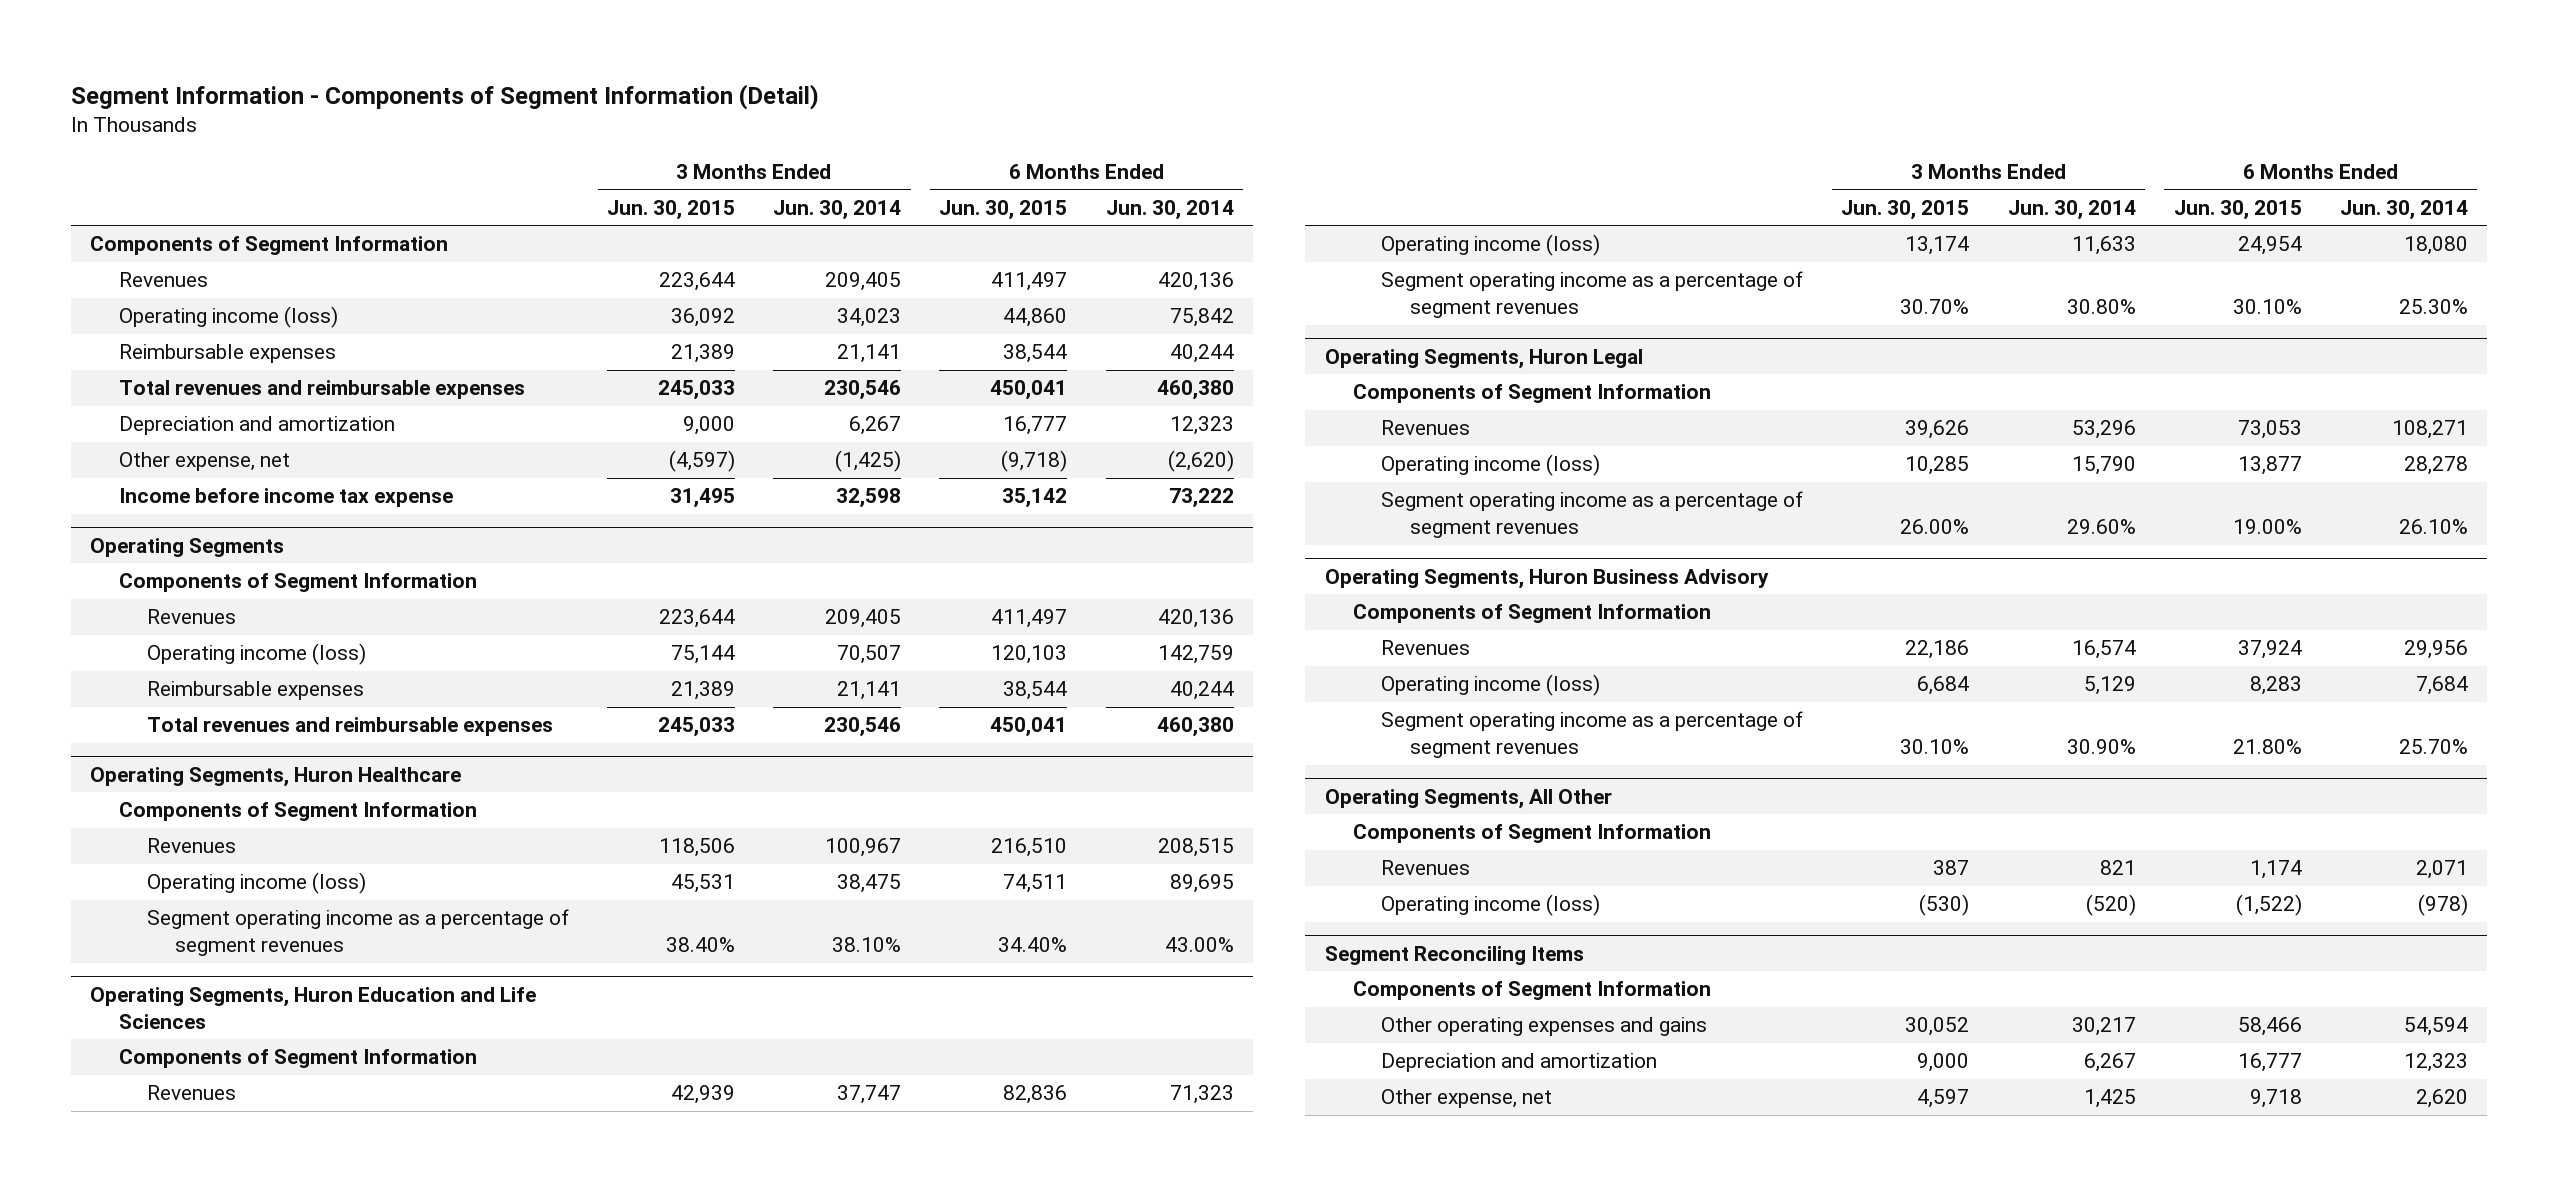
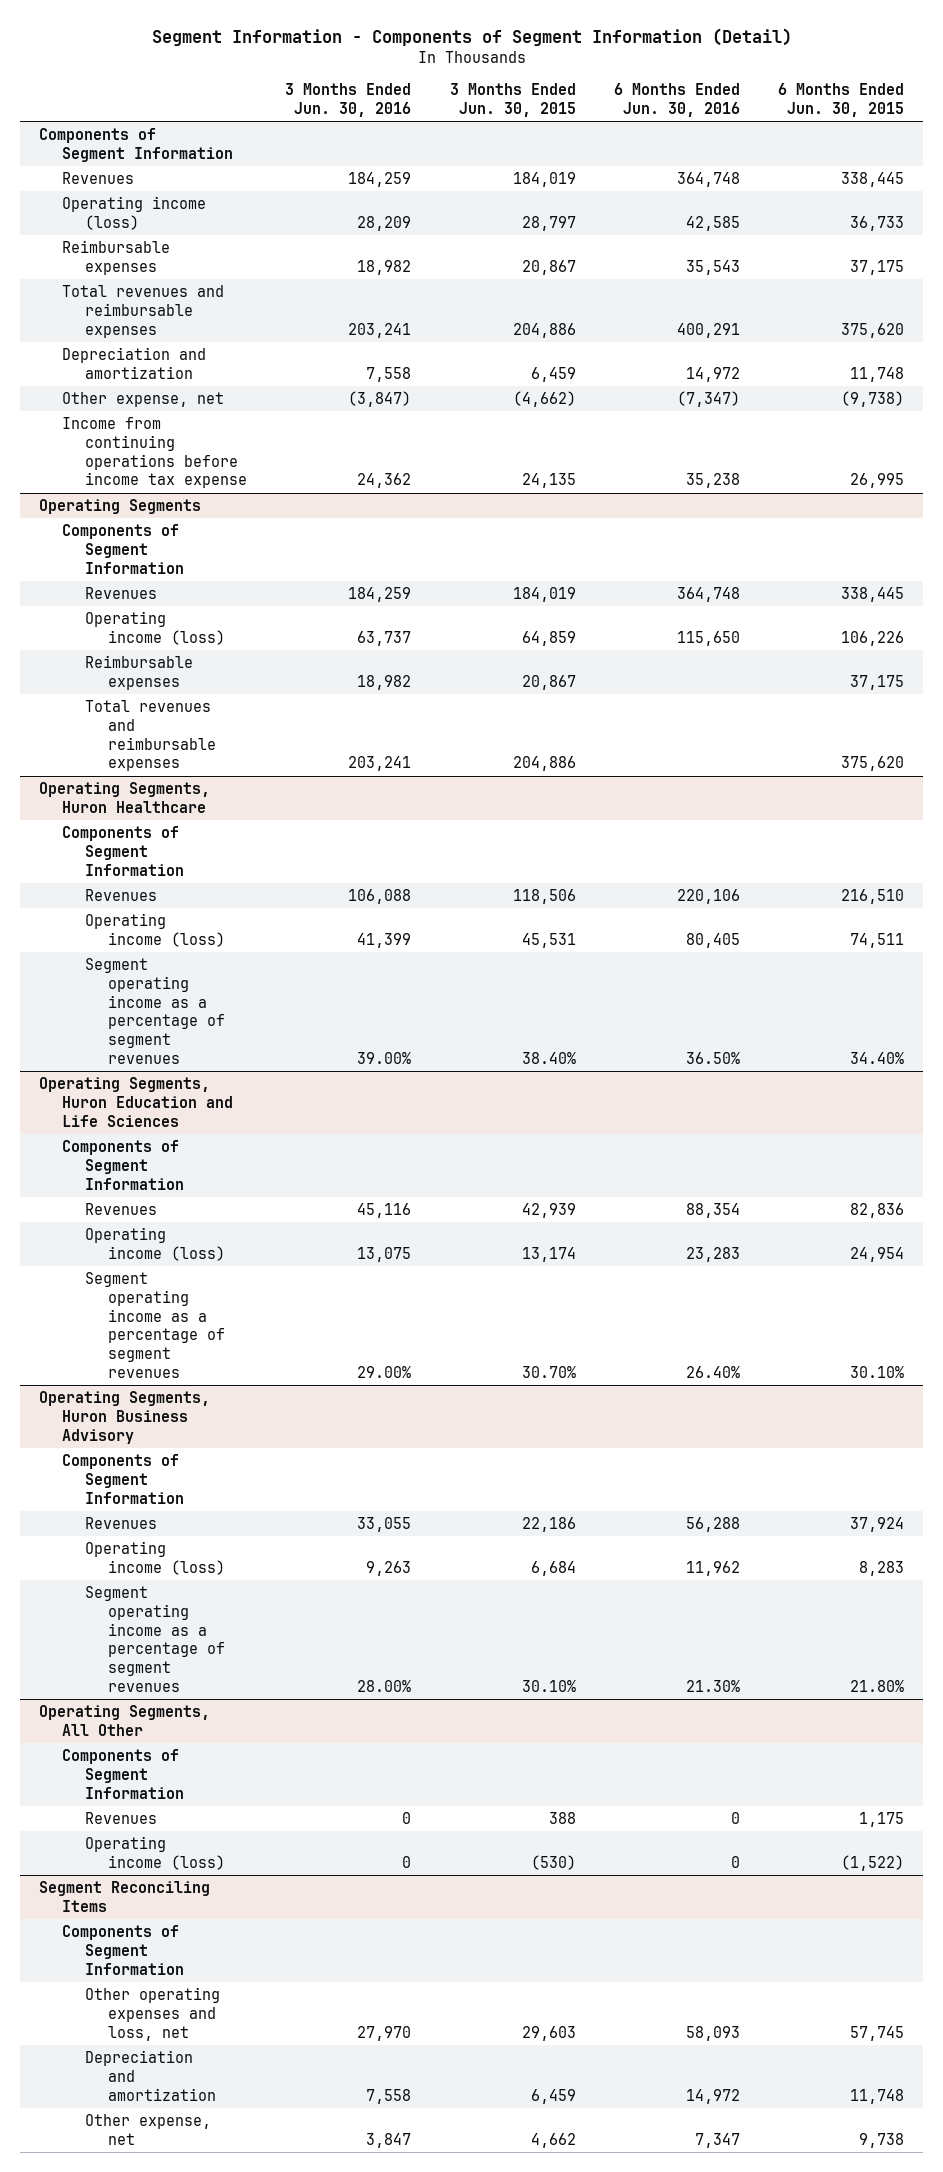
[773,199,902,220] Jun. 30, 2014 -> none
[1105,199,1234,220] Jun. 30, 2014 -> none
none -> [285,83,412,118] 3 Months Ended Jun. 30, 2016
none -> [613,83,740,118] 6 Months Ended Jun. 30, 2016
[659,272,736,292] 223,644 -> [512,171,576,187] 184,019
[991,272,1068,292] 411,497 -> [841,171,905,187] 338,445
[671,308,736,328] 36,092 -> [521,215,576,231] 28,797
[1003,308,1068,328] 44,860 -> [850,215,905,231] 36,733
[671,344,736,364] 21,389 -> [521,259,576,275] 20,867
[1003,344,1068,364] 38,544 -> [850,259,905,275] 37,175
[658,380,736,401] 245,033 -> [512,322,576,338] 204,886
[990,380,1068,401] 450,041 -> [841,322,905,338] 375,620
[683,416,736,436] 9,000 -> [530,366,576,382] 6,459
[1003,416,1068,436] 16,777 -> [850,366,905,382] 11,748
[669,450,736,473] (4,597) -> [512,390,576,407] (4,662)
[1001,450,1068,473] (9,718) -> [841,390,905,407] (9,738)
[118,488,453,508] Income before income tax expense -> [62,416,248,489] Income from continuing operations before income tax expense
[670,488,736,509] 31,495 -> [521,473,576,489] 24,135
[1002,488,1068,509] 35,142 -> [850,473,905,489] 26,995
[659,609,736,629] 223,644 -> [512,586,576,602] 184,019
[991,609,1068,629] 411,497 -> [841,586,905,602] 338,445
[671,645,736,665] 75,144 -> [521,630,576,646] 64,859
[991,645,1068,665] 120,103 -> [841,630,905,646] 106,226
[671,681,736,701] 21,389 -> [521,674,576,690] 20,867
[1003,681,1068,701] 38,544 -> [850,674,905,690] 37,175
[658,717,736,738] 245,033 -> [512,756,576,772] 204,886
[990,717,1068,738] 450,041 -> [841,756,905,772] 375,620
[1324,348,1643,369] Operating Segments, Huron Legal -> none
[1352,384,1711,404] Components of Segment Information -> none
[1381,420,1471,436] Revenues -> none
[1381,454,1601,477] Operating income (loss) -> none
[1381,491,1804,539] Segment operating income as a percentage of segment revenues -> none
[1933,860,1970,876] 387 -> [548,1811,576,1824] 388
[2249,860,2302,880] 1,174 -> [859,1811,905,1827] 1,175
[1381,1017,1708,1037] Other operating expenses and gains -> [85,1986,221,2041] Other operating expenses and loss, net
[1905,1017,1970,1037] 30,052 -> [521,2025,576,2041] 29,603
[2237,1017,2302,1037] 58,466 -> [850,2025,905,2041] 57,745
[1917,1053,1970,1073] 9,000 -> [530,2088,576,2104] 6,459
[2237,1053,2302,1073] 16,777 -> [850,2088,905,2104] 11,748
[1917,1089,1970,1109] 4,597 -> [530,2132,576,2148] 4,662
[2249,1089,2302,1109] 9,718 -> [859,2132,905,2148] 9,738

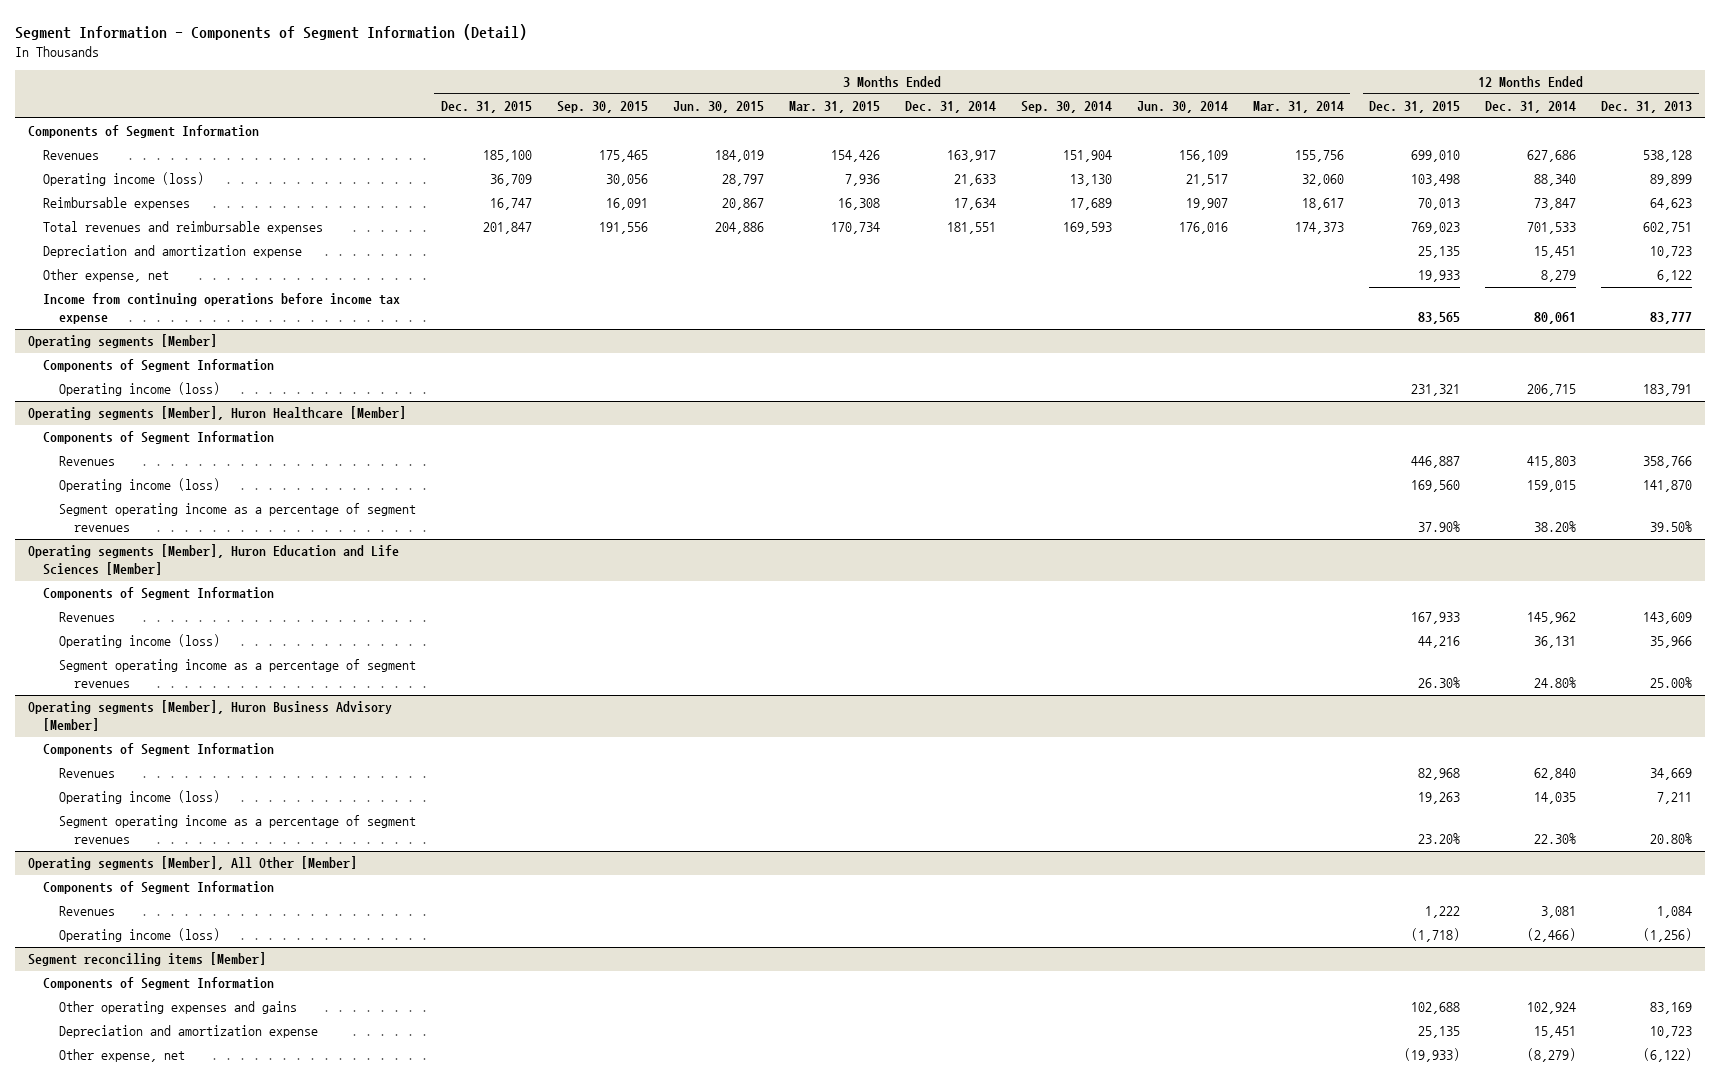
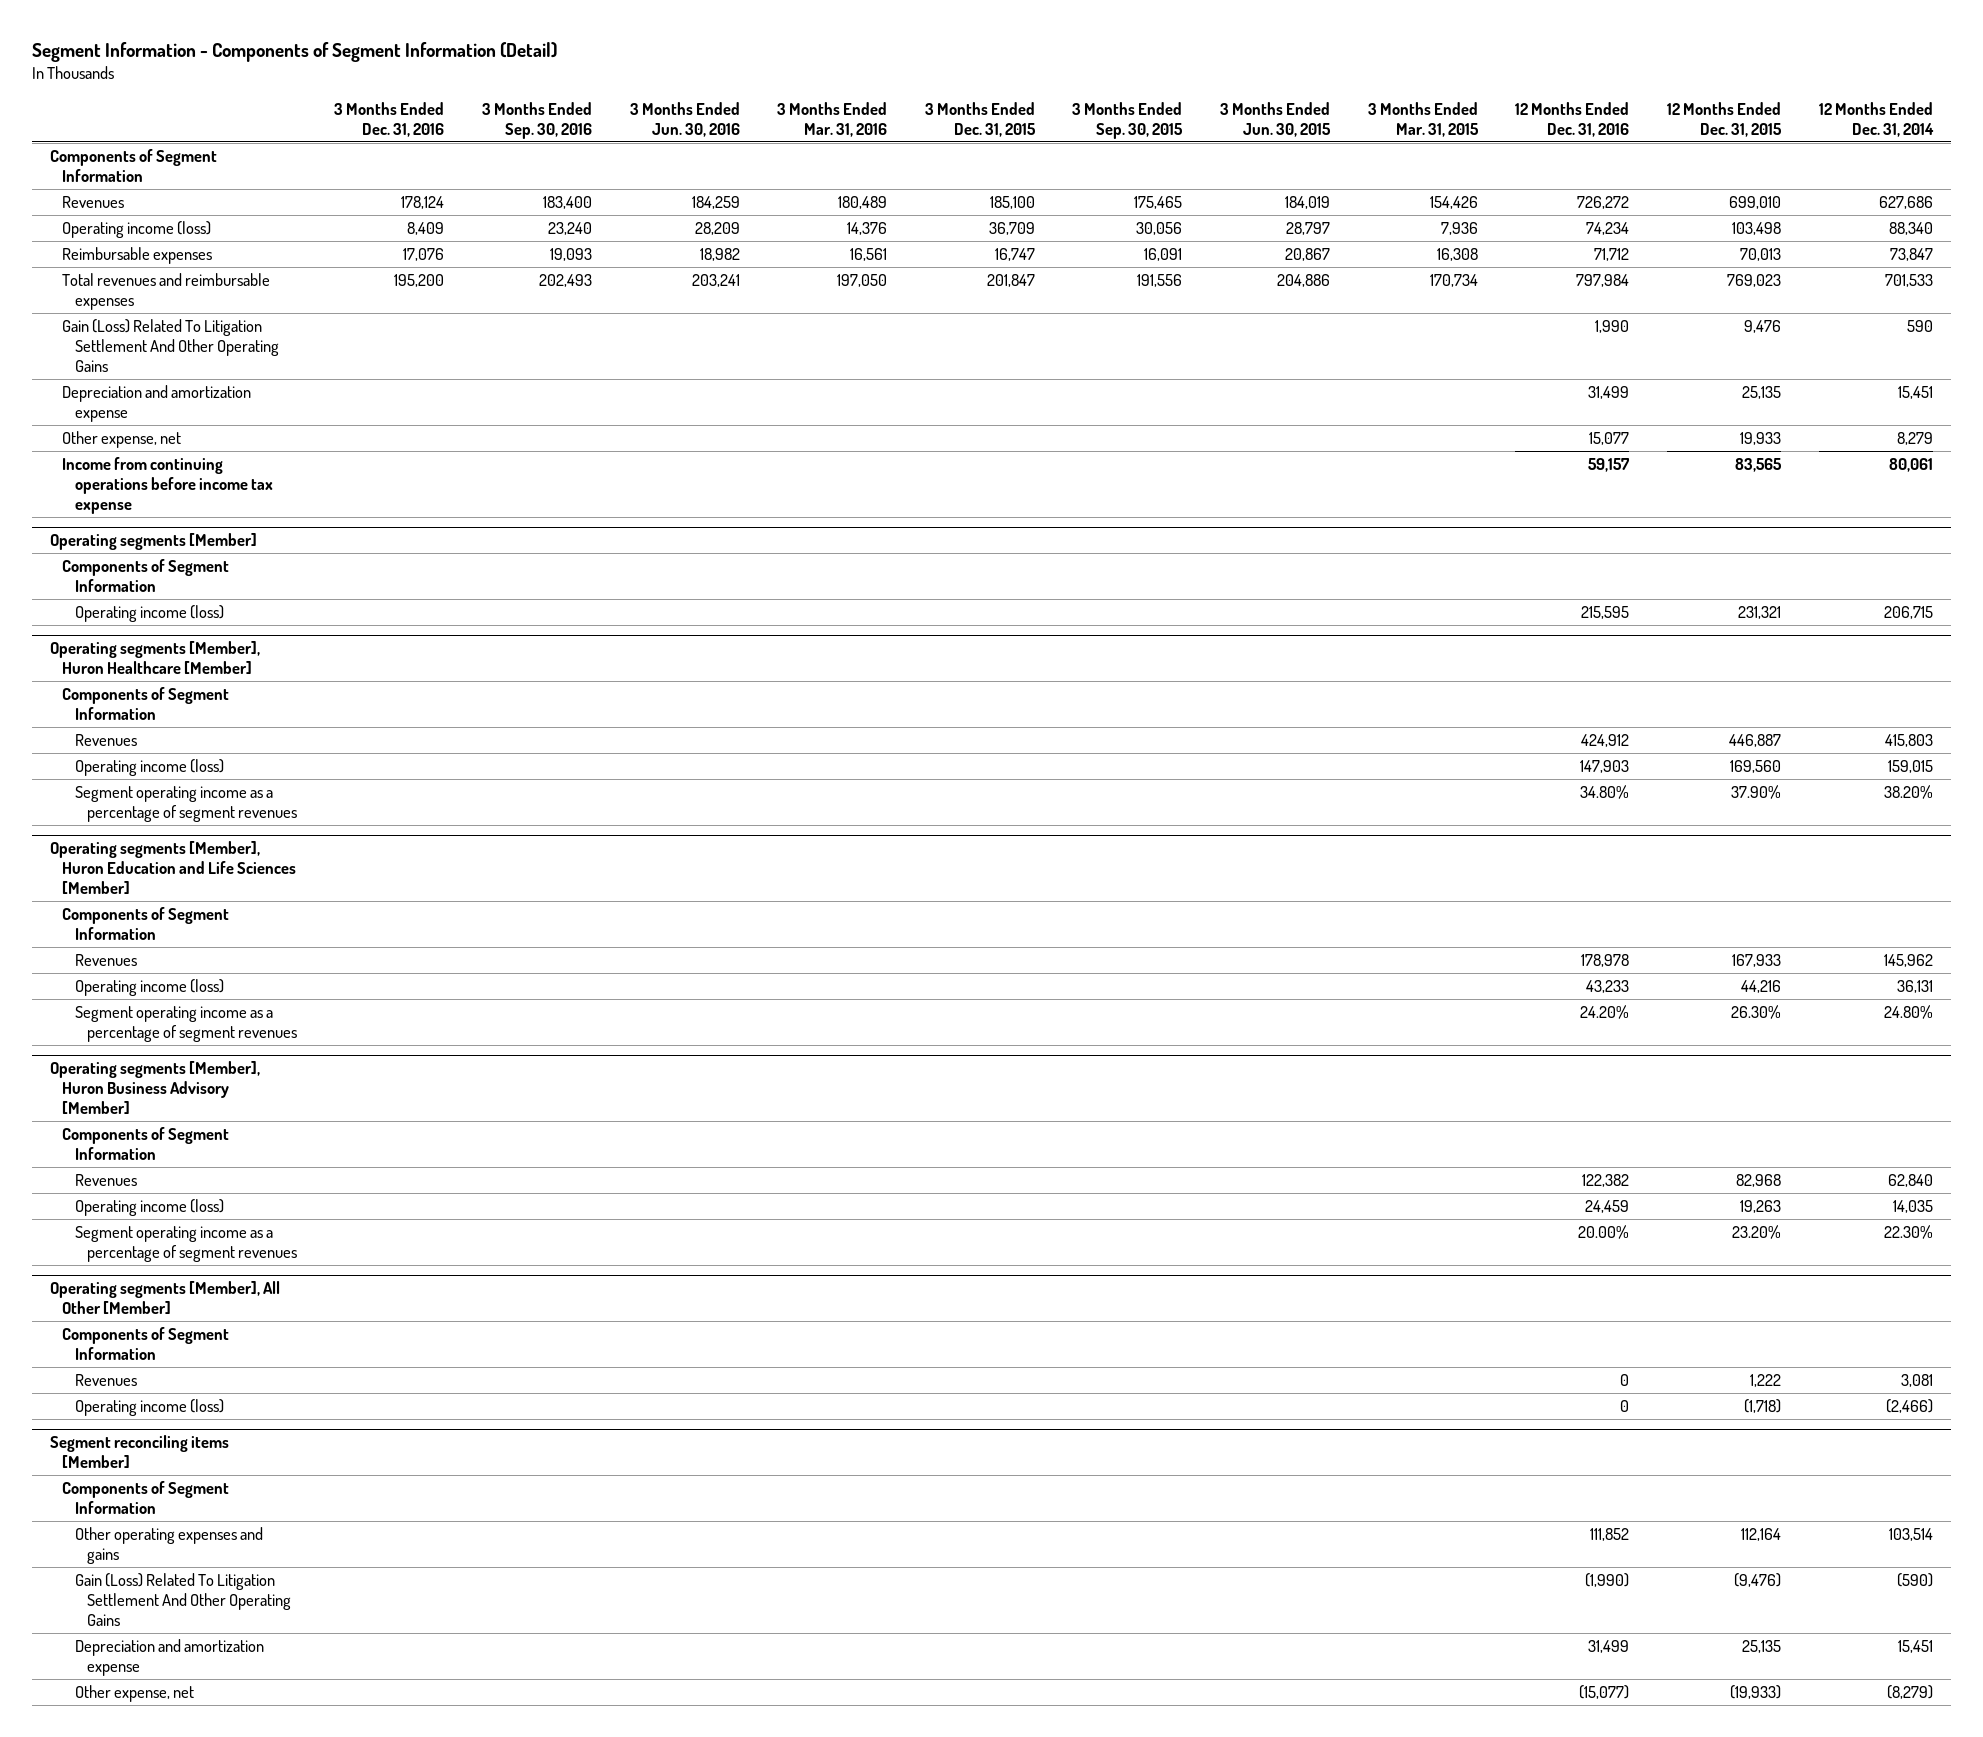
[904,101,996,114] Dec. 31, 2014 -> none
[1020,101,1112,114] Sep. 30, 2014 -> none
[1137,101,1229,114] Jun. 30, 2014 -> none
[1253,101,1345,114] Mar. 31, 2014 -> none
[1601,101,1693,114] Dec. 31, 2013 -> none
none -> [334,101,445,137] 3 Months Ended Dec. 31, 2016
none -> [481,101,592,139] 3 Months Ended Sep. 30, 2016
none -> [629,101,740,137] 3 Months Ended Jun. 30, 2016
none -> [777,101,888,137] 3 Months Ended Mar. 31, 2016
none -> [1515,101,1630,137] 12 Months Ended Dec. 31, 2016
none -> [62,318,279,373] Gain (Loss) Related To Litigation Settlement And Other Operating Gains
[1411,1002,1461,1015] 102,688 -> [1741,1527,1782,1541] 112,164
[1527,1002,1577,1015] 102,924 -> [1888,1527,1933,1541] 103,514
none -> [74,1572,291,1627] Gain (Loss) Related To Litigation Settlement And Other Operating Gains

